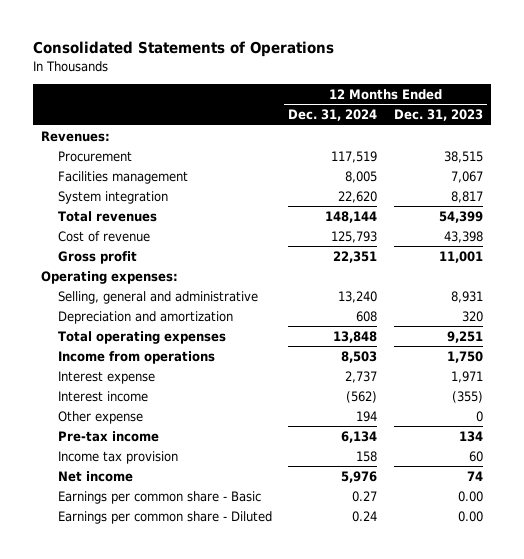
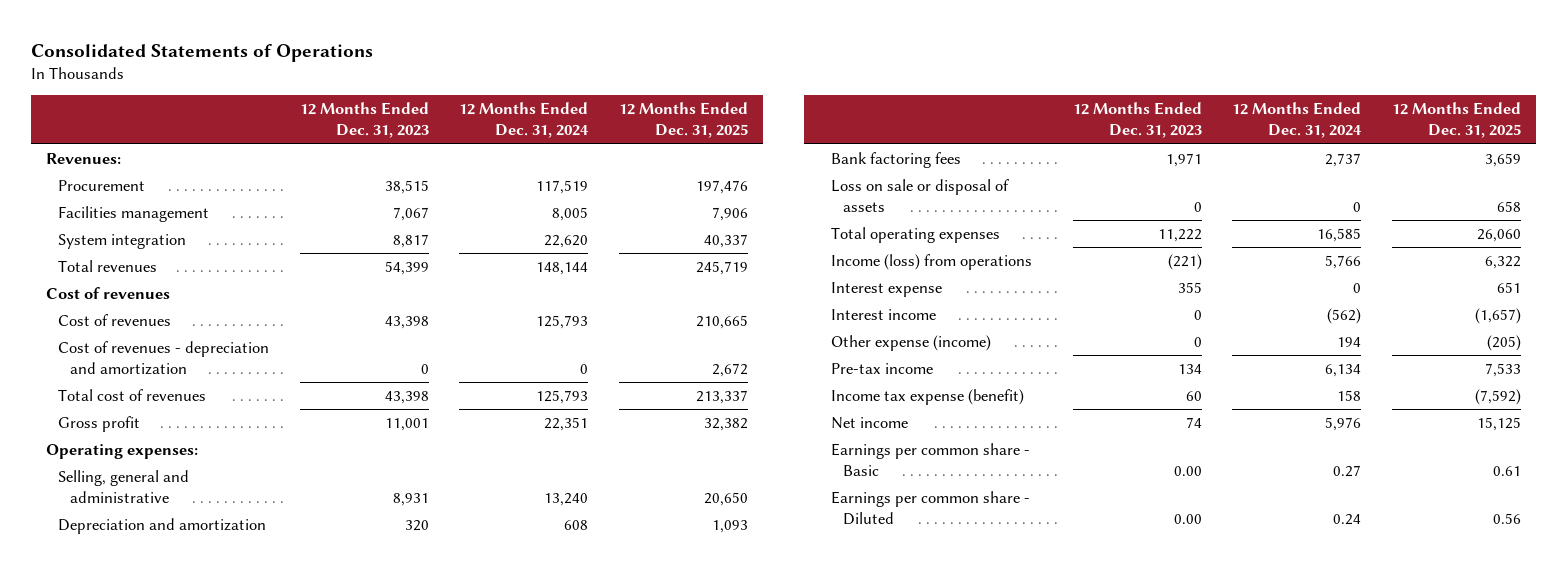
none -> [618,102,748,139] 12 Months Ended Dec. 31, 2025
none -> [46,286,171,299] Cost of revenues
none -> [58,313,172,326] Cost of revenues
none -> [58,340,270,376] Cost of revenues - depreciation and amortization
[57,230,150,242] Cost of revenue -> [58,388,207,401] Total cost of revenues
none -> [831,151,962,168] Bank factoring fees
none -> [831,178,1010,213] Loss on sale or disposal of assets
[333,330,378,343] 13,848 -> [1317,227,1362,242] 16,585
[446,330,483,343] 9,251 -> [1157,228,1202,242] 11,222
[57,350,215,364] Income from operations -> [831,253,1033,270] Income (loss) from operations
[341,350,378,363] 8,503 -> [1325,254,1362,269] 5,766
[446,350,483,363] 1,750 -> [1167,253,1202,270] (221)
[345,370,378,383] 2,737 -> [1353,282,1362,293] 0
[450,370,483,383] 1,971 -> [1177,281,1202,293] 355
[451,390,483,403] (355) -> [1193,309,1202,320] 0
[57,410,143,424] Other expense -> [831,334,992,351] Other expense (income)
[57,450,178,464] Income tax provision -> [831,388,1025,405] Income tax expense (benefit)

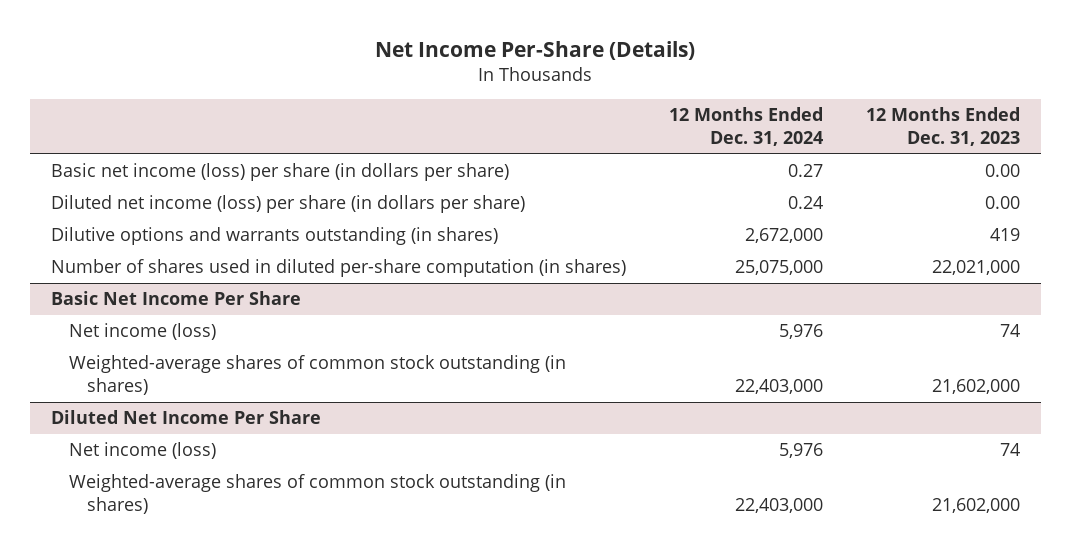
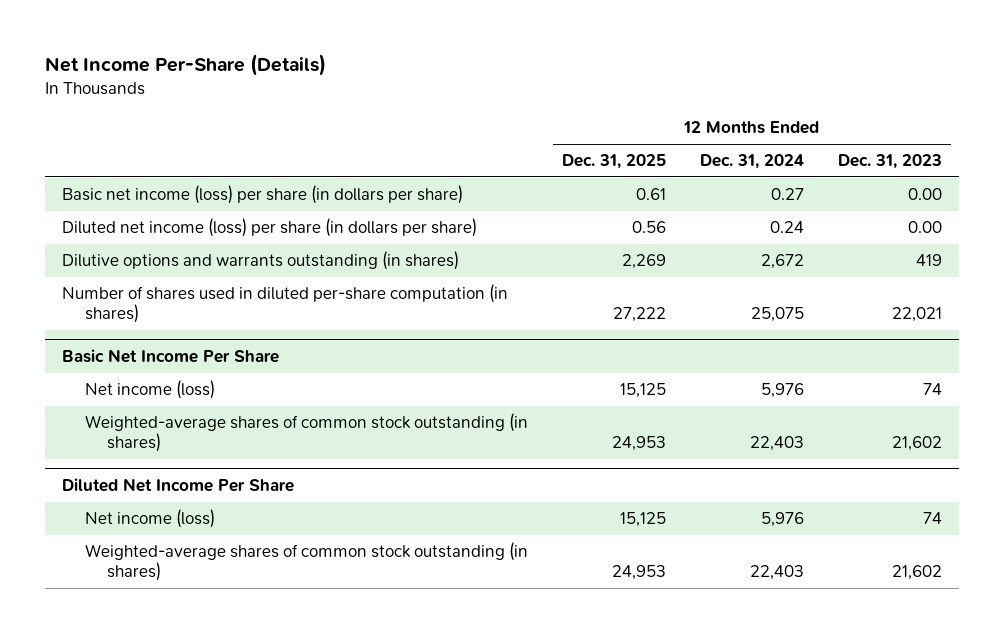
none -> [561,154,666,170] Dec. 31, 2025
[744,228,823,244] 2,672,000 -> [760,254,804,270] 2,672
[734,260,823,276] 25,075,000 -> [750,306,804,322] 25,075
[931,260,1020,276] 22,021,000 -> [892,306,943,322] 22,021
[734,379,823,395] 22,403,000 -> [749,435,804,451] 22,403
[931,379,1020,395] 21,602,000 -> [892,435,943,451] 21,602
[734,498,823,514] 22,403,000 -> [749,564,804,580] 22,403
[931,498,1020,514] 21,602,000 -> [892,564,943,580] 21,602

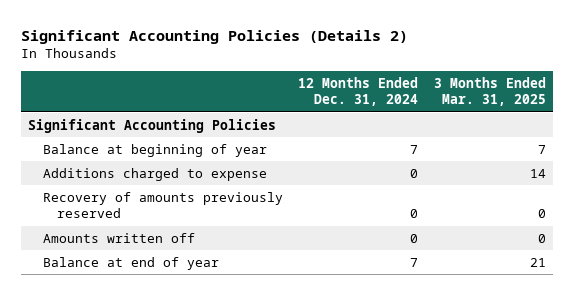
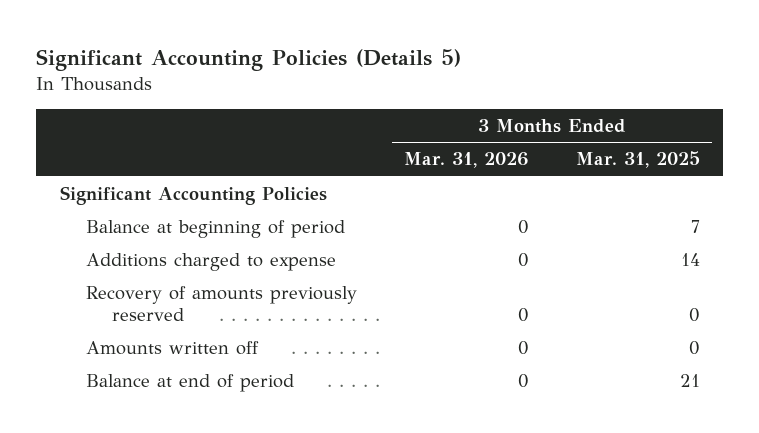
[20,29,408,44] Significant Accounting Policies (Details 2) -> [35,49,461,72] Significant Accounting Policies (Details 5)
[298,76,419,107] 12 Months Ended Dec. 31, 2024 -> none
none -> [403,152,529,169] Mar. 31, 2026
[42,143,267,157] Balance at beginning of year -> [85,220,345,239] Balance at beginning of period
[42,256,219,270] Balance at end of year -> [85,374,294,393] Balance at end of period

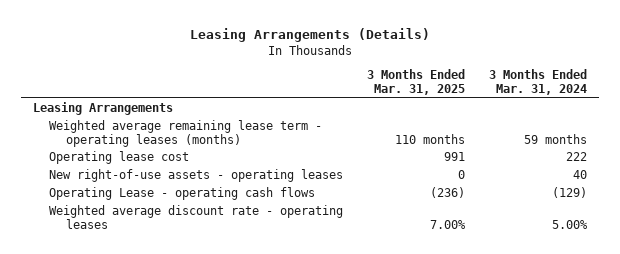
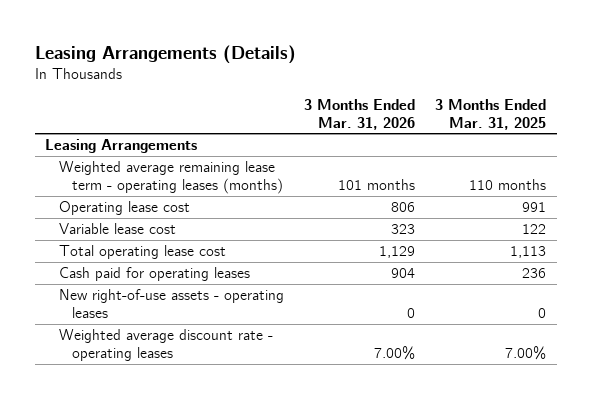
[488,69,587,95] 3 Months Ended Mar. 31, 2024 -> none
none -> [303,99,415,130] 3 Months Ended Mar. 31, 2026
none -> [58,223,176,235] Variable lease cost
none -> [58,245,226,260] Total operating lease cost
none -> [58,267,250,282] Cash paid for operating leases
[49,187,316,201] Operating Lease - operating cash flows -> none

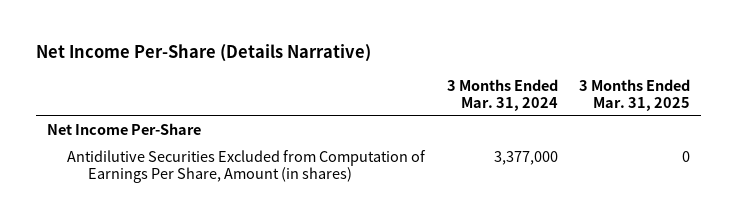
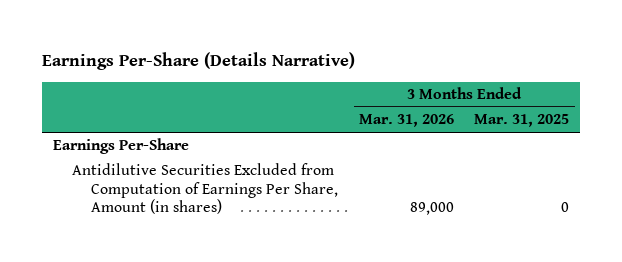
[36,44,372,63] Net Income Per-Share (Details Narrative) -> [42,52,356,71] Earnings Per-Share (Details Narrative)
[446,79,558,111] 3 Months Ended Mar. 31, 2024 -> none
none -> [358,114,454,128] Mar. 31, 2026
[46,123,201,136] Net Income Per-Share -> [52,138,189,155] Earnings Per-Share

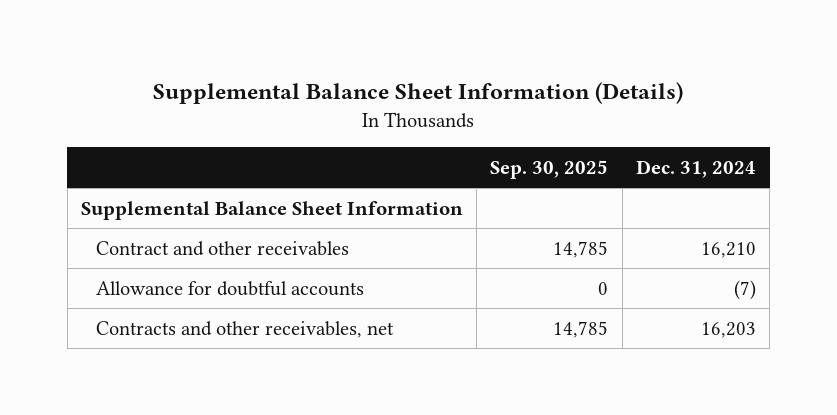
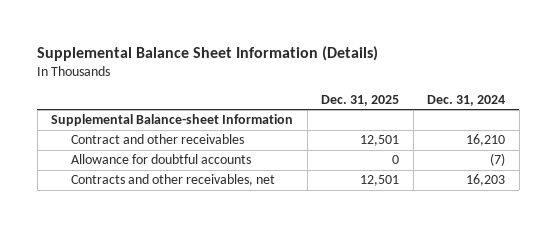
[490,159,609,179] Sep. 30, 2025 -> none
none -> [321,94,400,106] Dec. 31, 2025
[80,200,463,220] Supplemental Balance Sheet Information -> [51,114,294,127] Supplemental Balance-sheet Information

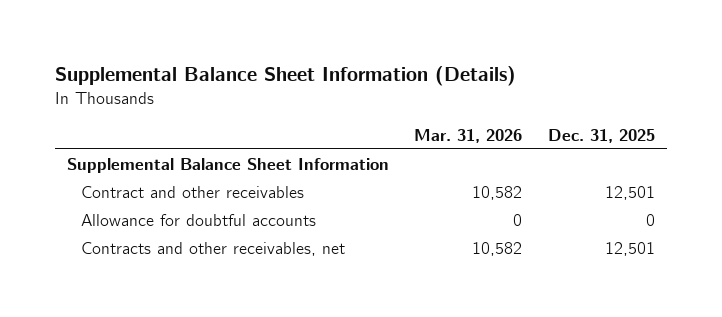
[427,94,506,106] Dec. 31, 2024 -> none
none -> [414,129,523,144] Mar. 31, 2026
[51,114,294,127] Supplemental Balance-sheet Information -> [67,157,390,173] Supplemental Balance Sheet Information

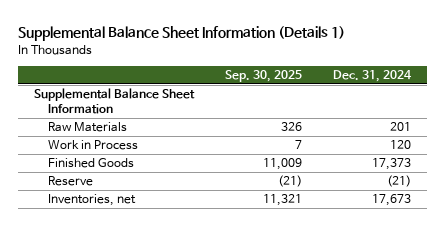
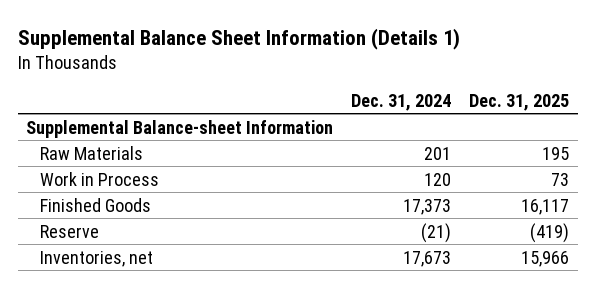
[225,70,303,83] Sep. 30, 2025 -> none
none -> [469,93,570,111] Dec. 31, 2025
[33,88,195,115] Supplemental Balance Sheet Information -> [26,119,334,138] Supplemental Balance-sheet Information

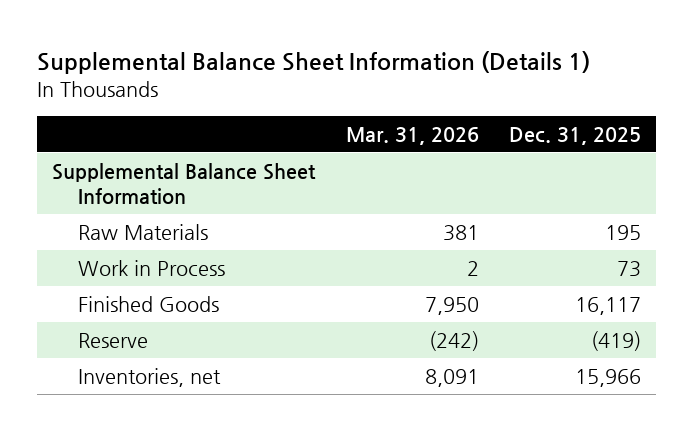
[351,93,452,111] Dec. 31, 2024 -> none
none -> [345,127,479,146] Mar. 31, 2026
[26,119,334,138] Supplemental Balance-sheet Information -> [52,162,317,205] Supplemental Balance Sheet Information

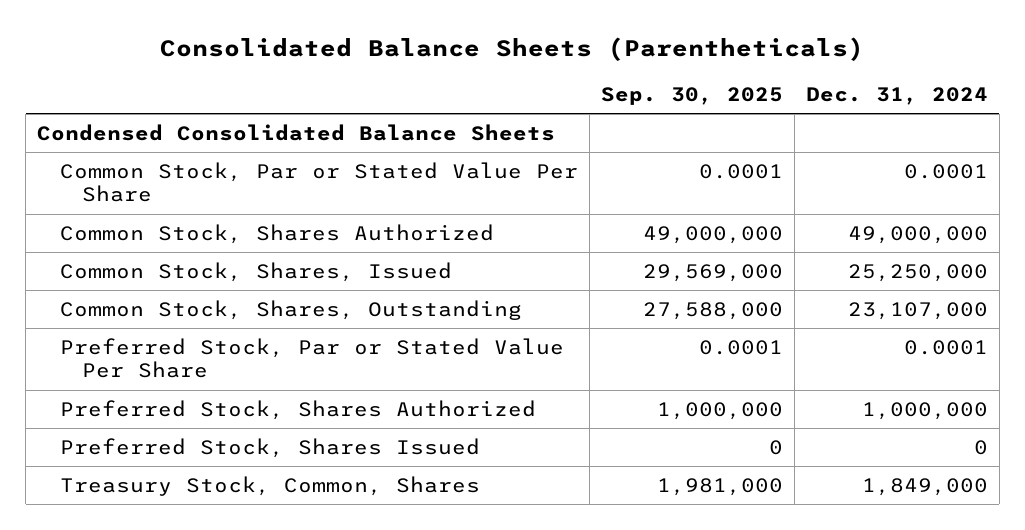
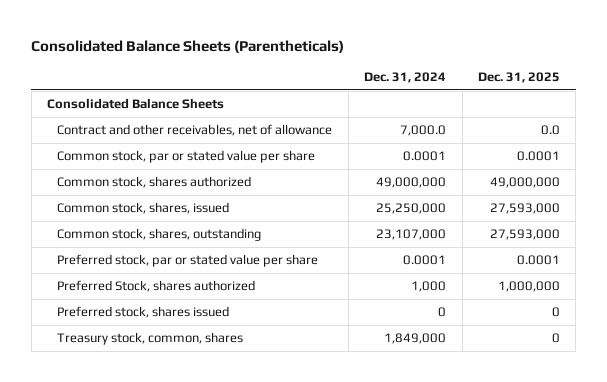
[600,87,783,106] Sep. 30, 2025 -> none
none -> [478,72,561,84] Dec. 31, 2025
[37,123,556,141] Condensed Consolidated Balance Sheets -> [46,97,224,109] Consolidated Balance Sheets
none -> [57,123,333,136] Contract and other receivables, net of allowance
[59,161,578,203] Common Stock, Par or Stated Value Per Share -> [57,149,316,163] Common stock, par or stated value per share
[59,223,494,244] Common Stock, Shares Authorized -> [57,175,252,188] Common stock, shares authorized
[59,261,452,282] Common Stock, Shares, Issued -> [57,201,230,214] Common stock, shares, issued
[59,299,522,320] Common Stock, Shares, Outstanding -> [57,227,262,241] Common stock, shares, outstanding
[59,337,564,379] Preferred Stock, Par or Stated Value Per Share -> [57,253,319,267] Preferred stock, par or stated value per share
[59,399,536,420] Preferred Stock, Shares Authorized -> [57,279,256,292] Preferred Stock, shares authorized
[861,401,988,420] 1,000,000 -> [411,280,447,292] 1,000
[59,437,480,458] Preferred Stock, Shares Issued -> [57,305,230,318] Preferred stock, shares issued
[59,475,480,496] Treasury Stock, Common, Shares -> [57,331,244,345] Treasury stock, common, shares

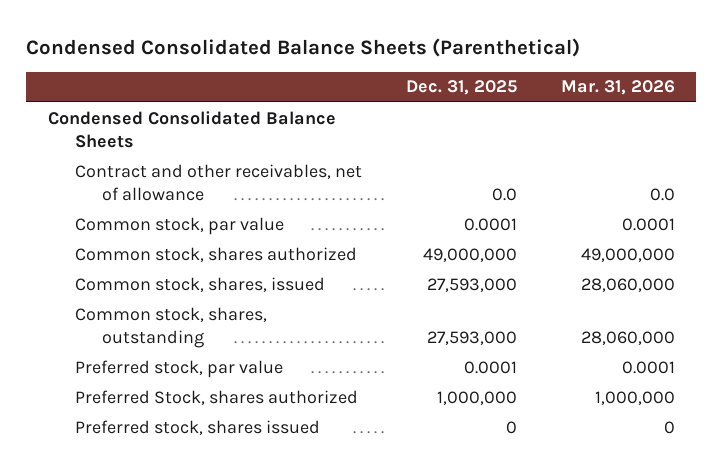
[31,40,345,54] Consolidated Balance Sheets (Parentheticals) -> [26,37,581,57] Condensed Consolidated Balance Sheets (Parenthetical)
[364,72,447,84] Dec. 31, 2024 -> none
none -> [560,80,675,96] Mar. 31, 2026
[46,97,224,109] Consolidated Balance Sheets -> [48,110,337,148] Condensed Consolidated Balance Sheets
[57,149,316,163] Common stock, par or stated value per share -> [75,216,285,235] Common stock, par value
[57,253,319,267] Preferred stock, par or stated value per share -> [75,359,284,378] Preferred stock, par value
[57,331,244,345] Treasury stock, common, shares -> none

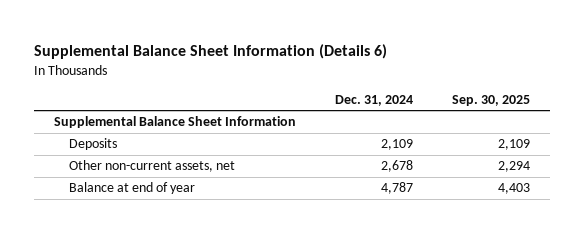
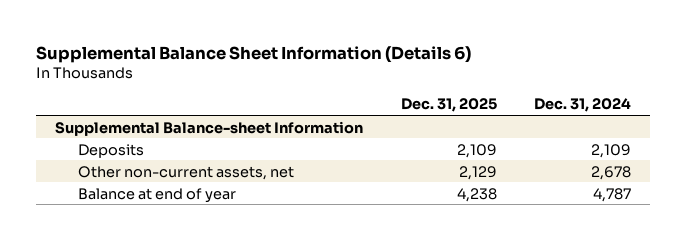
[452,95,531,107] Sep. 30, 2025 -> none
none -> [400,98,497,113] Dec. 31, 2025
[53,116,296,129] Supplemental Balance Sheet Information -> [55,120,364,136] Supplemental Balance-sheet Information

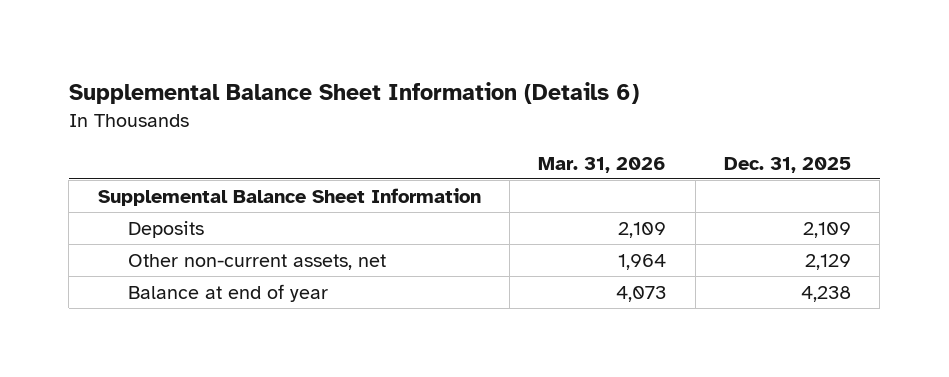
[534,98,632,113] Dec. 31, 2024 -> none
none -> [538,156,667,173] Mar. 31, 2026
[55,120,364,136] Supplemental Balance-sheet Information -> [97,187,481,206] Supplemental Balance Sheet Information

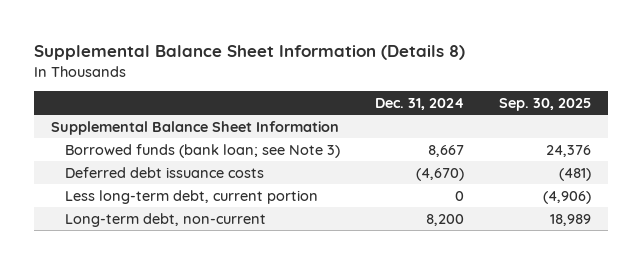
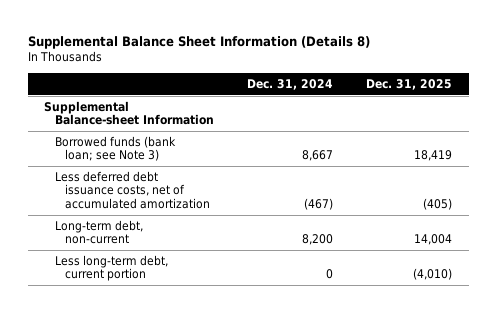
[498,97,591,111] Sep. 30, 2025 -> none
none -> [365,78,452,90] Dec. 31, 2025
[51,120,340,135] Supplemental Balance Sheet Information -> [44,101,214,126] Supplemental Balance-sheet Information
[65,166,265,178] Deferred debt issuance costs -> [54,171,211,209] Less deferred debt issuance costs, net of accumulated amortization
[416,167,465,181] (4,670) -> [303,197,333,210] (467)
[65,189,319,204] Less long-term debt, current portion -> [54,255,168,282] Less long-term debt, current portion

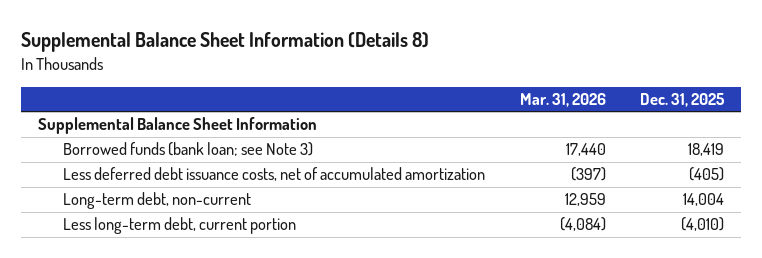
[246,78,333,90] Dec. 31, 2024 -> none
none -> [519,93,606,108] Mar. 31, 2026
[44,101,214,126] Supplemental Balance-sheet Information -> [38,117,318,135] Supplemental Balance Sheet Information

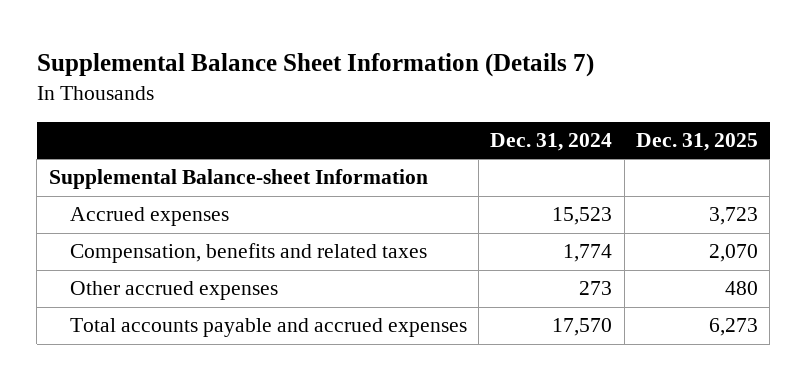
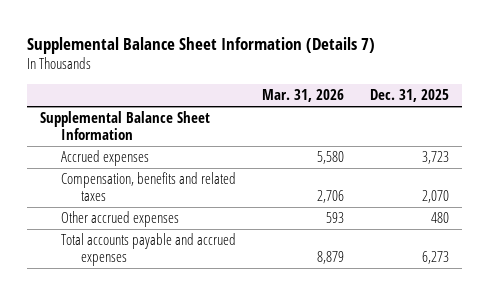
[490,132,613,151] Dec. 31, 2024 -> none
none -> [261,89,344,103] Mar. 31, 2026
[48,169,428,190] Supplemental Balance-sheet Information -> [40,111,211,141] Supplemental Balance Sheet Information

